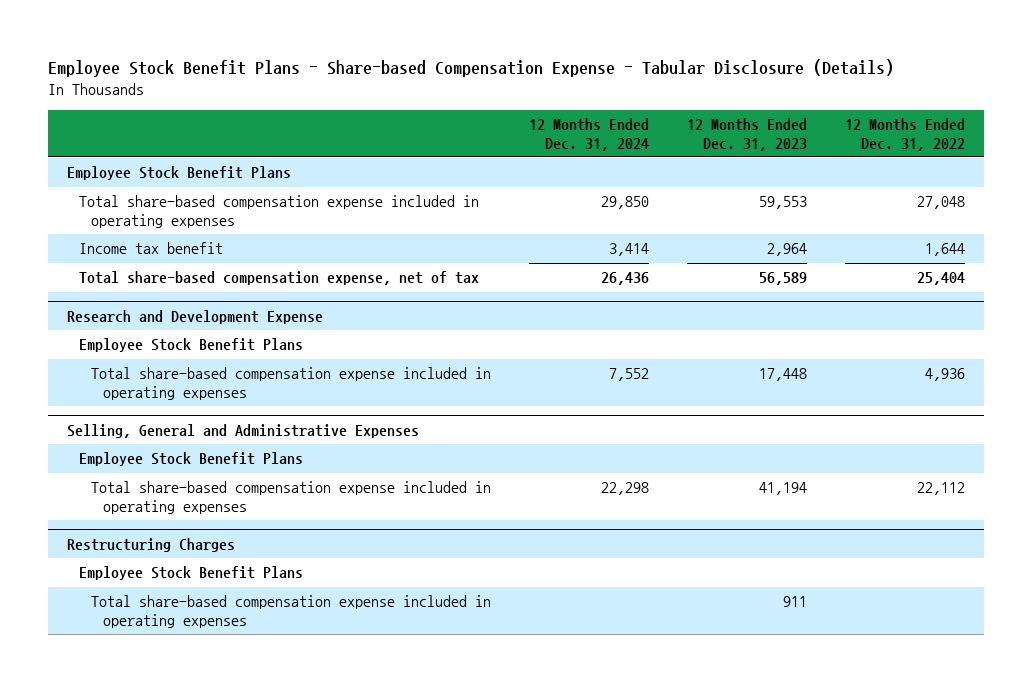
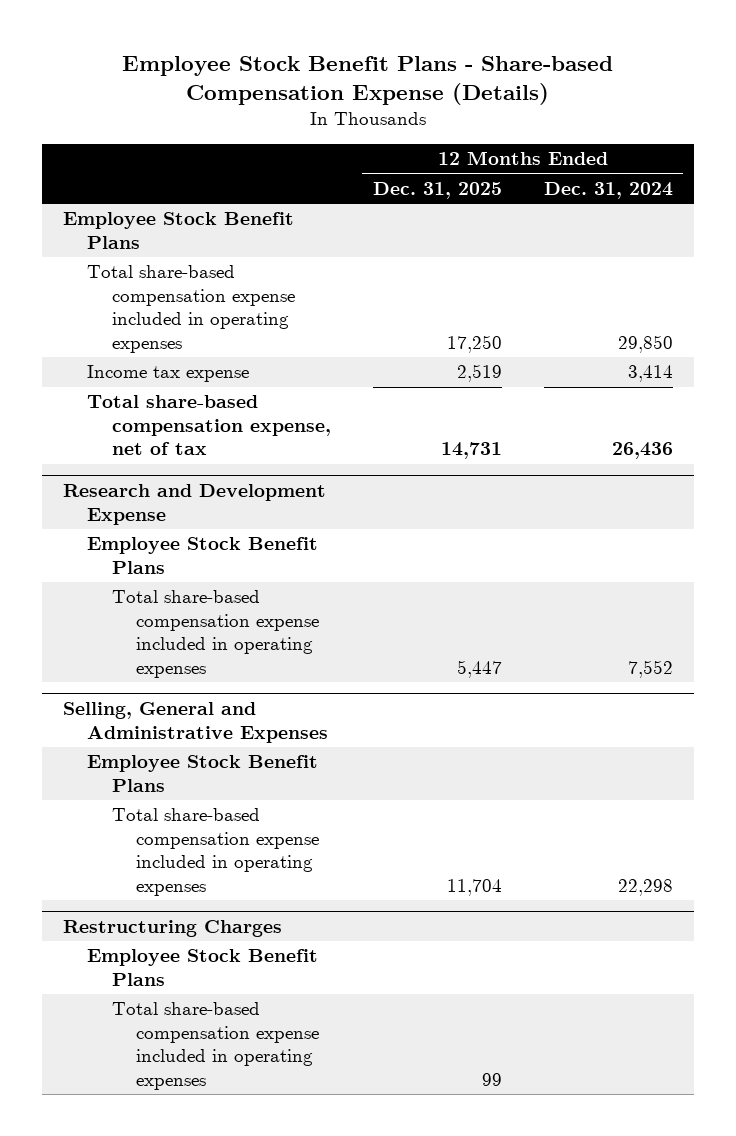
[48,58,895,77] Employee Stock Benefit Plans - Share-based Compensation Expense - Tabular Disclosure (Details) -> [121,55,613,105] Employee Stock Benefit Plans - Share-based Compensation Expense (Details)
[686,117,807,151] 12 Months Ended Dec. 31, 2023 -> none
[844,117,965,151] 12 Months Ended Dec. 31, 2022 -> none
none -> [372,181,502,199] Dec. 31, 2025
[79,242,224,255] Income tax benefit -> [87,365,250,383] Income tax expense

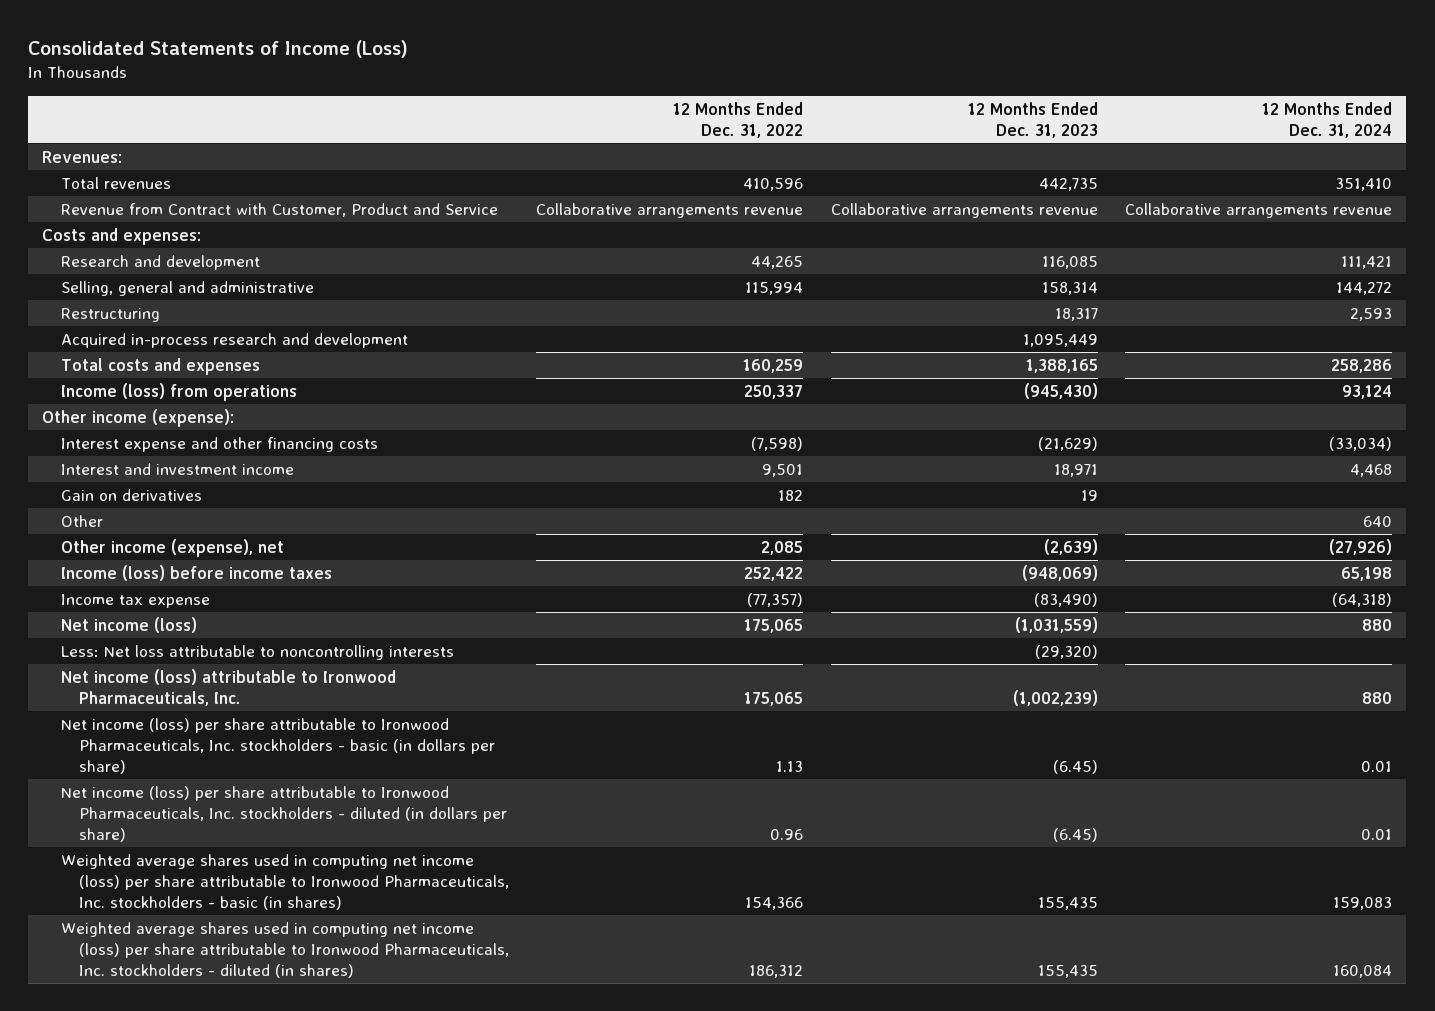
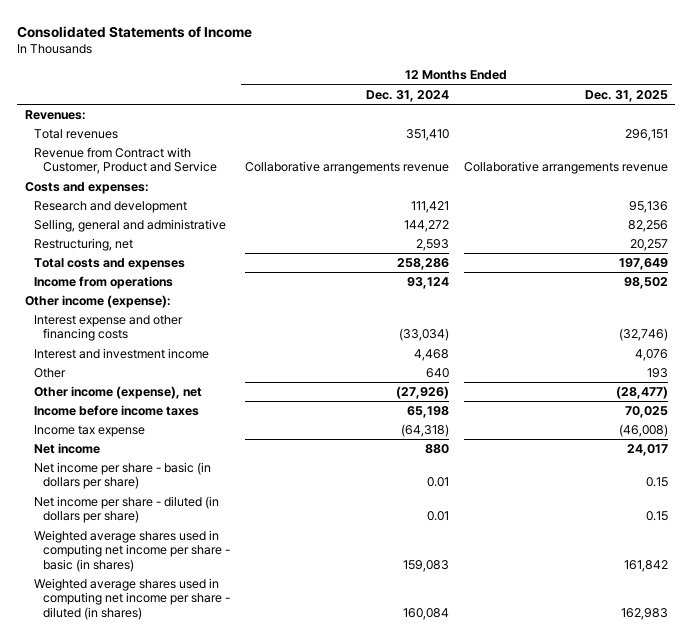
[28,40,409,59] Consolidated Statements of Income (Loss) -> [17,25,253,38] Consolidated Statements of Income
[673,101,804,138] 12 Months Ended Dec. 31, 2022 -> none
[967,101,1098,138] 12 Months Ended Dec. 31, 2023 -> none
none -> [584,89,668,102] Dec. 31, 2025
[60,333,408,349] Acquired in-process research and development -> none
[60,308,160,323] Restructuring -> [33,238,133,252] Restructuring, net
[60,383,297,402] Income (loss) from operations -> [33,276,173,290] Income from operations
[60,489,202,502] Gain on derivatives -> none
[60,565,332,582] Income (loss) before income taxes -> [33,405,199,417] Income before income taxes
[60,617,197,634] Net income (loss) -> none
[60,645,454,661] Less: Net loss attributable to noncontrolling interests -> none
[60,669,396,706] Net income (loss) attributable to Ironwood Pharmaceuticals, Inc. -> [33,443,100,455] Net income
[60,718,496,774] Net income (loss) per share attributable to Ironwood Pharmaceuticals, Inc. stockholders - basic (in dollars per share) -> [33,462,211,490] Net income per share - basic (in dollars per share)
[60,786,508,842] Net income (loss) per share attributable to Ironwood Pharmaceuticals, Inc. stockholders - diluted (in dollars per share) -> [33,496,219,524] Net income per share - diluted (in dollars per share)
[60,854,510,910] Weighted average shares used in computing net income (loss) per share attributable to Ironwood Pharmaceuticals, Inc. stockholders - basic (in shares) -> [33,530,230,572] Weighted average shares used in computing net income per share - basic (in shares)
[60,922,510,978] Weighted average shares used in computing net income (loss) per share attributable to Ironwood Pharmaceuticals, Inc. stockholders - diluted (in shares) -> [33,578,230,620] Weighted average shares used in computing net income per share - diluted (in shares)

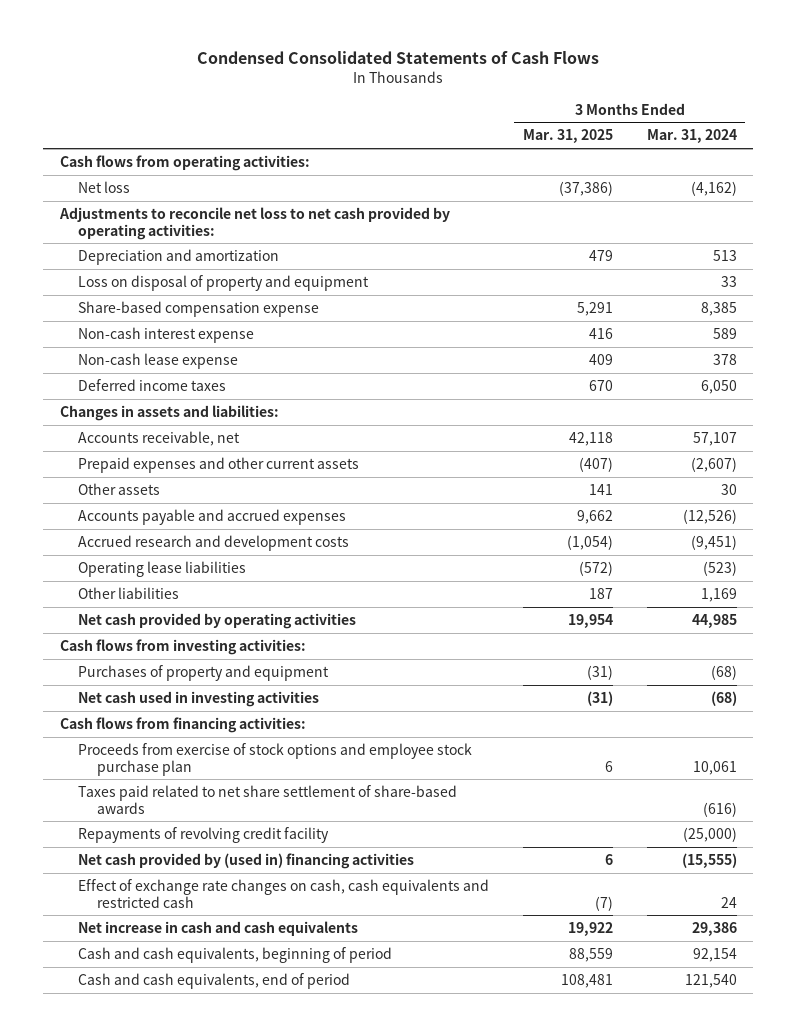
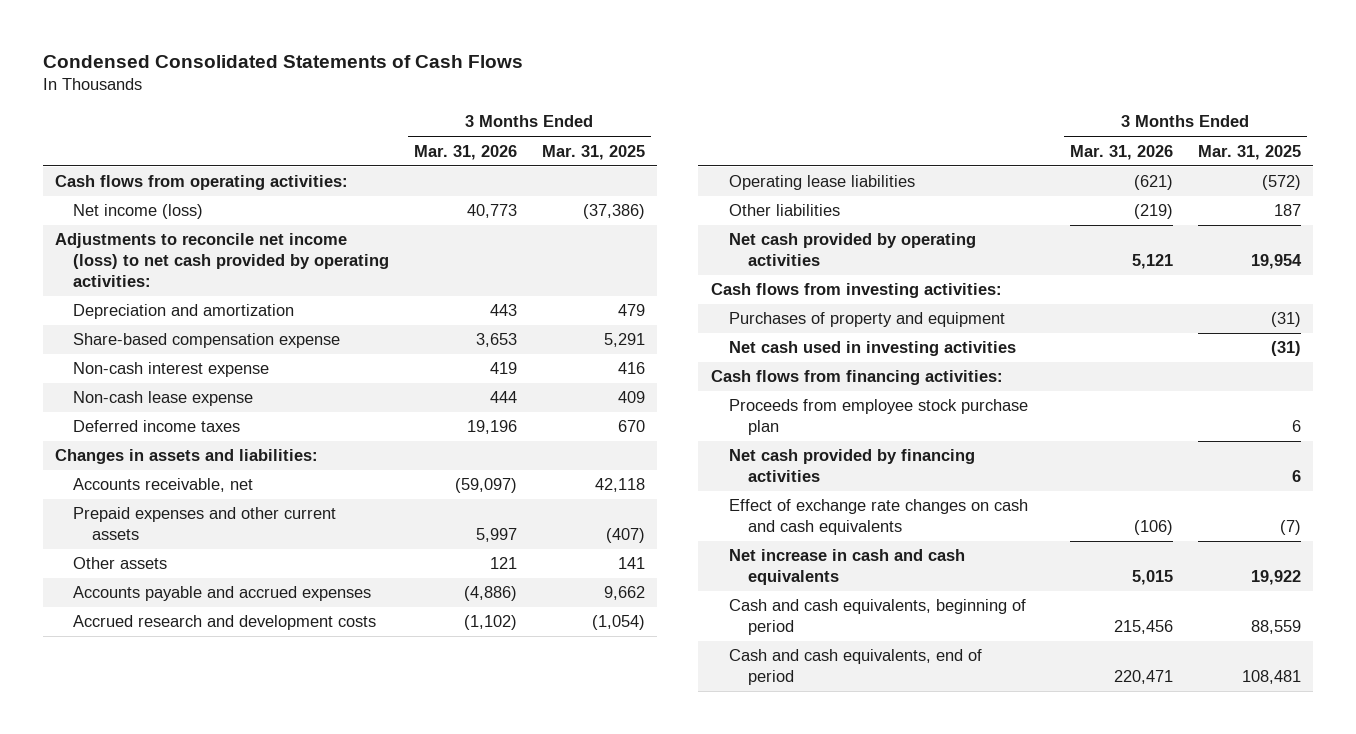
[646,129,737,144] Mar. 31, 2024 -> none
none -> [414,144,518,160] Mar. 31, 2026
[78,180,131,193] Net loss -> [73,204,204,220] Net income (loss)
[58,206,450,240] Adjustments to reconcile net loss to net cash provided by operating activities: -> [54,233,390,288] Adjustments to reconcile net income (loss) to net cash provided by operating activities:
[78,274,370,291] Loss on disposal of property and equipment -> none
[78,784,458,814] Taxes paid related to net share settlement of share-based awards -> none
[78,826,330,843] Repayments of revolving credit facility -> none
[78,742,473,776] Proceeds from exercise of stock options and employee stock purchase plan -> [729,399,1029,436] Proceeds from employee stock purchase plan
[78,852,415,869] Net cash provided by (used in) financing activities -> [729,449,976,483] Net cash provided by financing activities
[78,878,490,908] Effect of exchange rate changes on cash, cash equivalents and restricted cash -> [729,499,1029,536] Effect of exchange rate changes on cash and cash equivalents

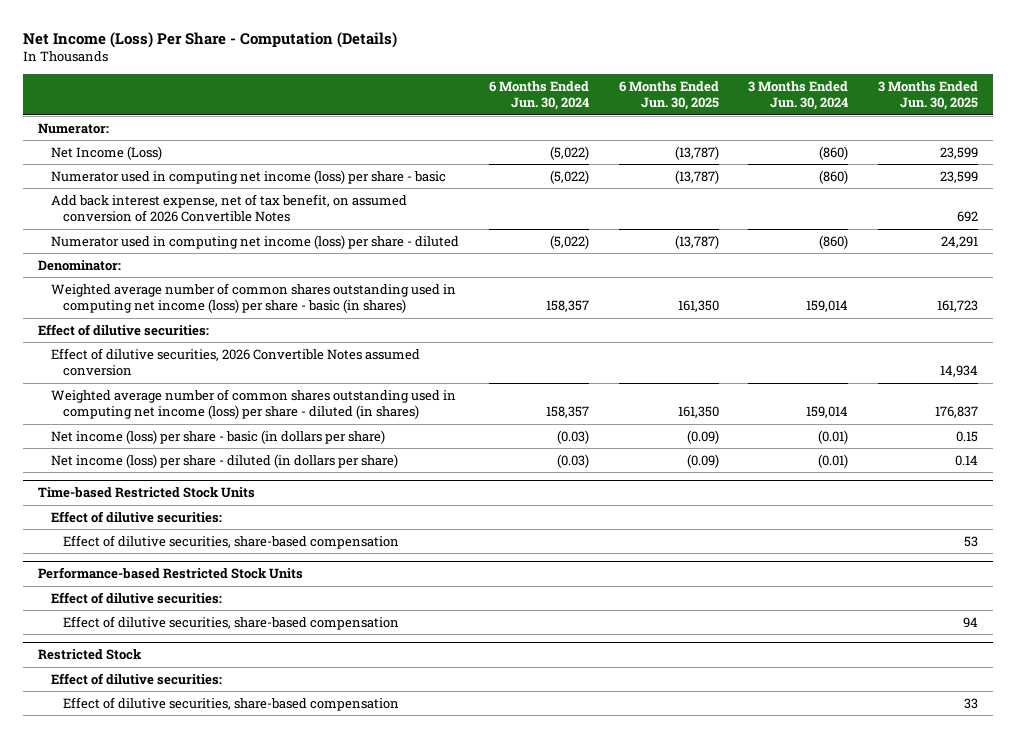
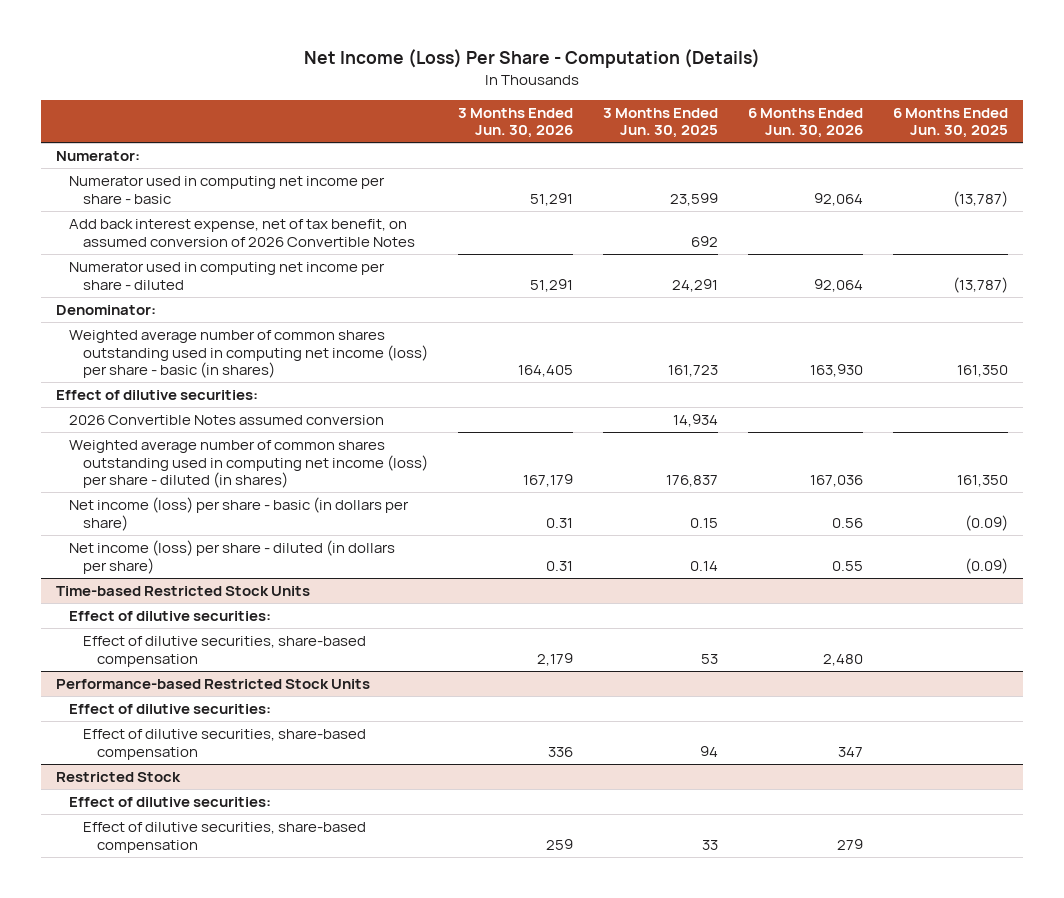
[488,80,589,111] 6 Months Ended Jun. 30, 2024 -> none
[748,80,849,111] 3 Months Ended Jun. 30, 2024 -> none
none -> [458,107,574,139] 3 Months Ended Jun. 30, 2026
none -> [748,107,864,139] 6 Months Ended Jun. 30, 2026
[50,145,162,160] Net Income (Loss) -> none
[50,169,446,184] Numerator used in computing net income (loss) per share - basic -> [69,175,386,204] Numerator used in computing net income per share - basic
[50,234,459,249] Numerator used in computing net income (loss) per share - diluted -> [69,261,386,290] Numerator used in computing net income per share - diluted
[50,347,420,377] Effect of dilutive securities, 2026 Convertible Notes assumed conversion -> [69,414,385,425] 2026 Convertible Notes assumed conversion

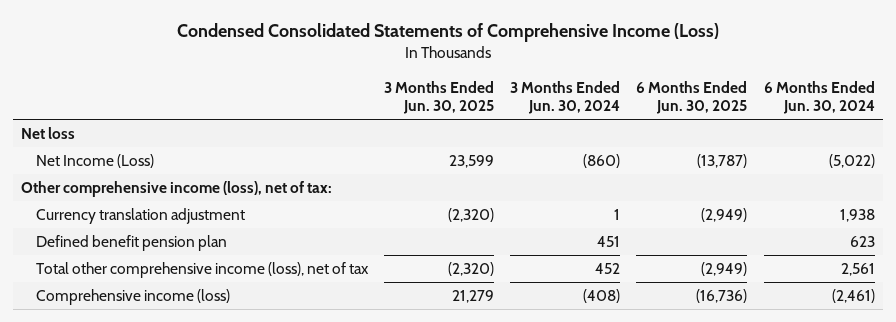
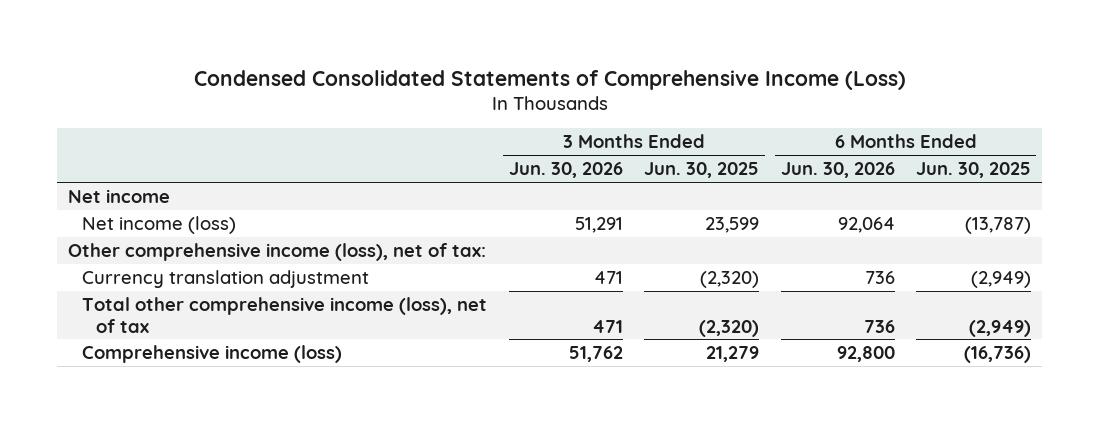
[510,80,621,115] 3 Months Ended Jun. 30, 2024 -> none
[763,80,875,115] 6 Months Ended Jun. 30, 2024 -> none
none -> [508,162,623,179] Jun. 30, 2026
none -> [780,162,895,179] Jun. 30, 2026
[21,126,76,139] Net loss -> [67,188,170,203] Net income
[36,153,155,168] Net Income (Loss) -> [82,215,237,234] Net income (loss)
[36,234,228,251] Defined benefit pension plan -> none

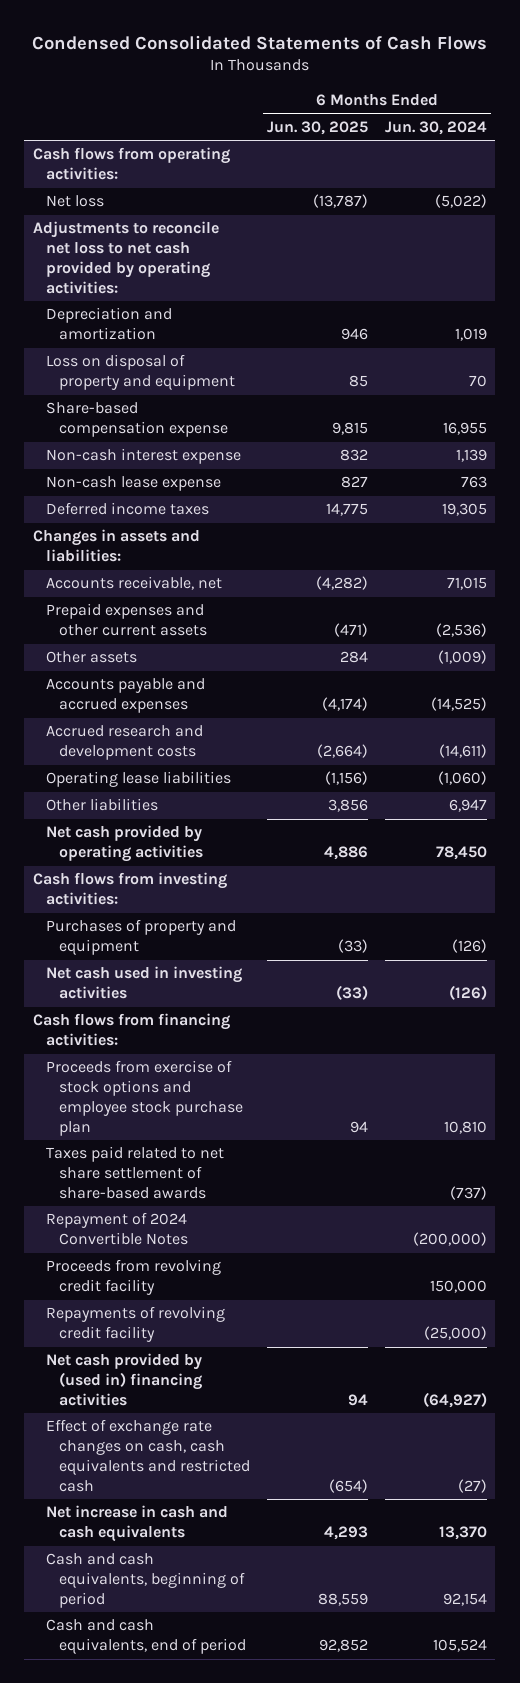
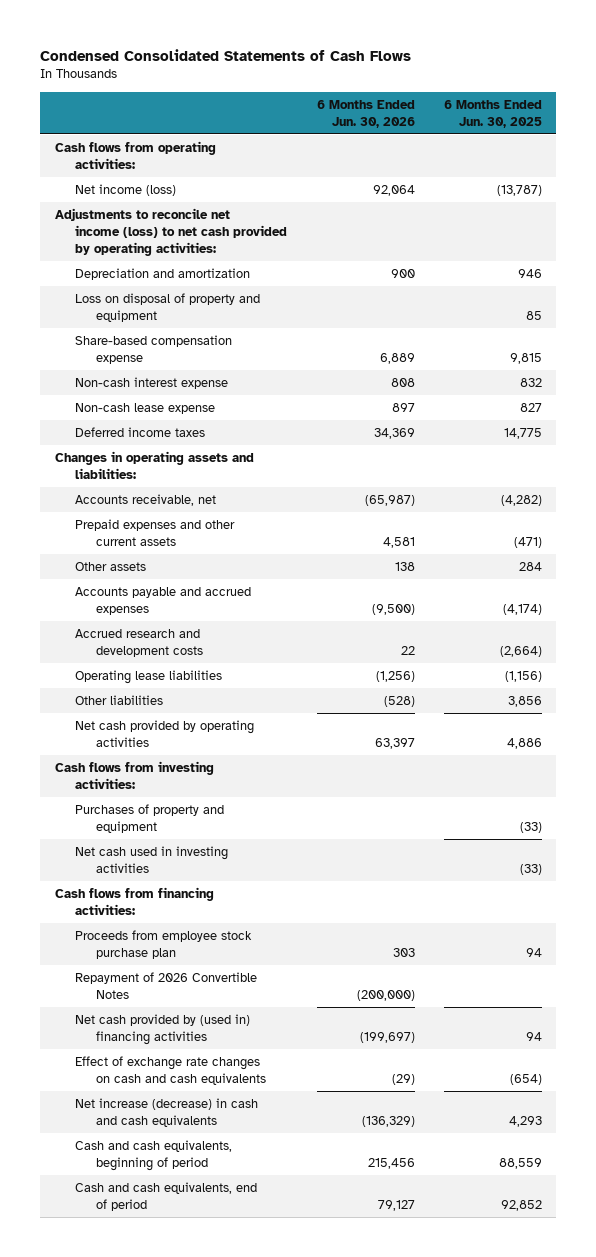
[384,120,487,135] Jun. 30, 2024 -> none
none -> [316,99,415,128] 6 Months Ended Jun. 30, 2026
[46,195,105,208] Net loss -> [75,184,177,197] Net income (loss)
[32,221,219,294] Adjustments to reconcile net loss to net cash provided by operating activities: -> [54,208,288,257] Adjustments to reconcile net income (loss) to net cash provided by operating activities:
[32,529,200,563] Changes in assets and liabilities: -> [54,451,254,480] Changes in operating assets and liabilities:
[46,1146,225,1199] Taxes paid related to net share settlement of share-based awards -> none
[46,1259,222,1296] Proceeds from revolving credit facility -> none
[46,1306,226,1343] Repayments of revolving credit facility -> none
[46,1060,244,1136] Proceeds from exercise of stock options and employee stock purchase plan -> [75,930,253,960] Proceeds from employee stock purchase plan
[46,1212,189,1246] Repayment of 2024 Convertible Notes -> [75,972,258,1000] Repayment of 2026 Convertible Notes
[46,1419,251,1492] Effect of exchange rate changes on cash, cash equivalents and restricted cash -> [75,1056,267,1086] Effect of exchange rate changes on cash and cash equivalents
[46,1505,229,1543] Net increase in cash and cash equivalents -> [75,1098,259,1128] Net increase (decrease) in cash and cash equivalents

